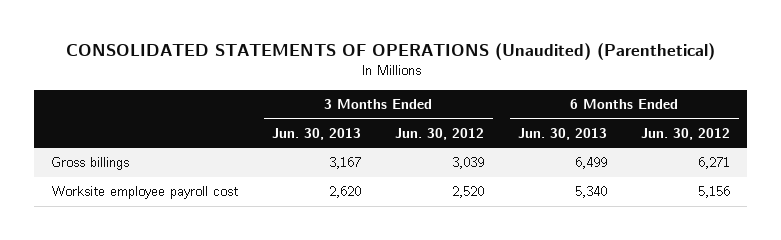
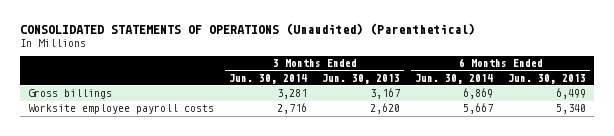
[395,127,485,140] Jun. 30, 2012 -> none
[641,127,731,140] Jun. 30, 2012 -> none
none -> [228,73,307,84] Jun. 30, 2014
none -> [415,73,494,84] Jun. 30, 2014
[51,186,239,200] Worksite employee payroll cost -> [27,104,214,115] Worksite employee payroll costs

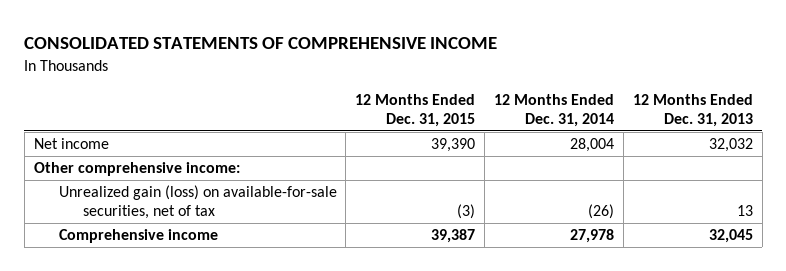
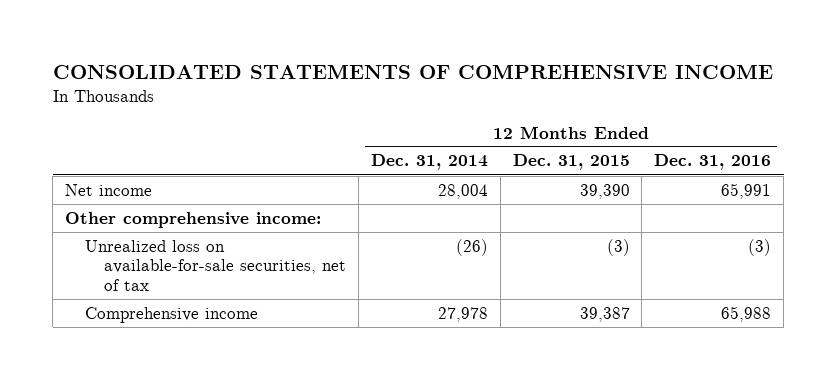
[632,93,753,128] 12 Months Ended Dec. 31, 2013 -> none
none -> [654,154,772,171] Dec. 31, 2016
[58,185,337,220] Unrealized gain (loss) on available-for-sale securities, net of tax -> [84,239,347,292] Unrealized loss on available-for-sale securities, net of tax

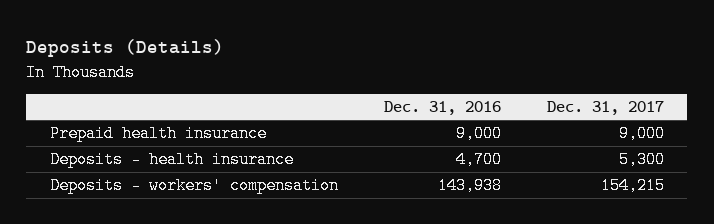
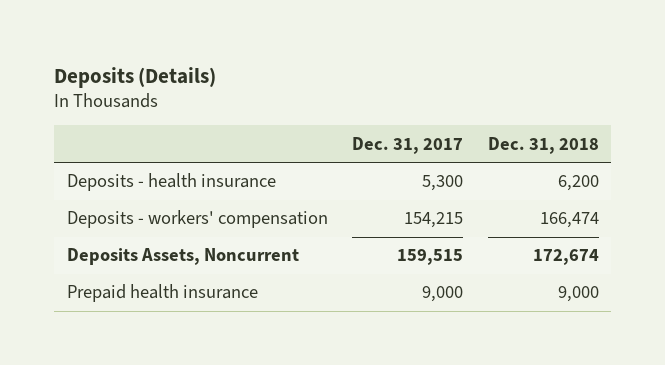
[383,100,501,115] Dec. 31, 2016 -> none
none -> [487,136,599,154] Dec. 31, 2018
none -> [66,248,299,266] Deposits Assets, Noncurrent
[49,125,267,143] Prepaid health insurance -> [66,284,258,303] Prepaid health insurance

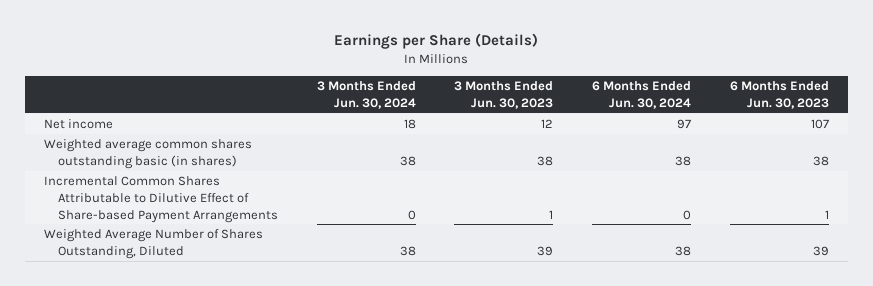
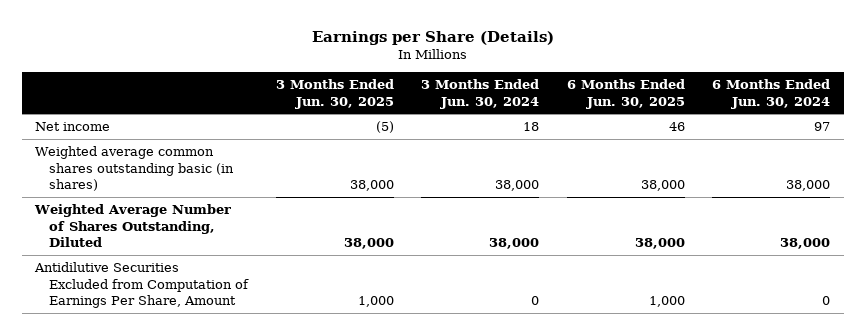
[454,81,554,109] 3 Months Ended Jun. 30, 2023 -> none
[729,81,829,109] 6 Months Ended Jun. 30, 2023 -> none
none -> [275,79,394,109] 3 Months Ended Jun. 30, 2025
none -> [566,79,685,109] 6 Months Ended Jun. 30, 2025
[44,176,278,223] Incremental Common Shares Attributable to Dilutive Effect of Share-based Payment Arrangements -> none
[399,155,416,166] 38 -> [495,180,540,192] 38,000
[675,155,692,166] 38 -> [786,180,831,192] 38,000
[399,245,416,256] 38 -> [489,238,540,250] 38,000
[675,245,692,256] 38 -> [780,238,831,250] 38,000
none -> [34,262,250,309] Antidilutive Securities Excluded from Computation of Earnings Per Share, Amount

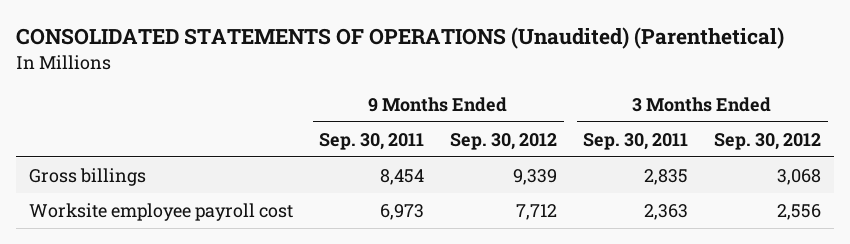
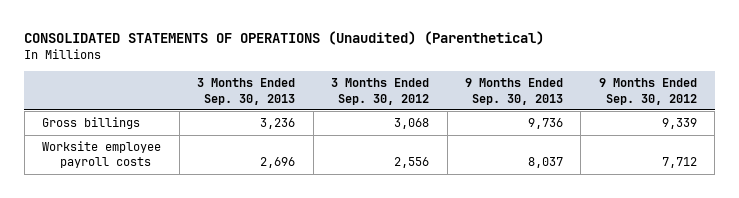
[319,132,425,150] Sep. 30, 2011 -> none
[583,132,689,150] Sep. 30, 2011 -> none
none -> [197,78,296,105] 3 Months Ended Sep. 30, 2013
none -> [464,78,563,105] 9 Months Ended Sep. 30, 2013
[29,202,294,221] Worksite employee payroll cost -> [42,141,162,169] Worksite employee payroll costs

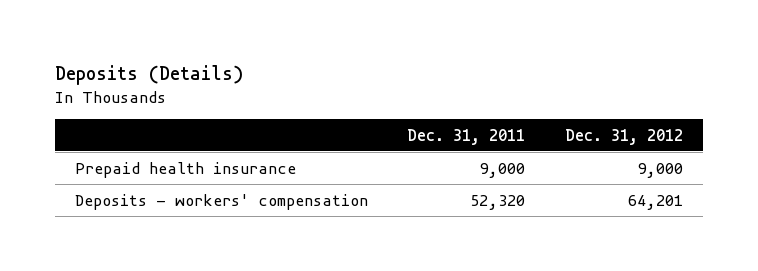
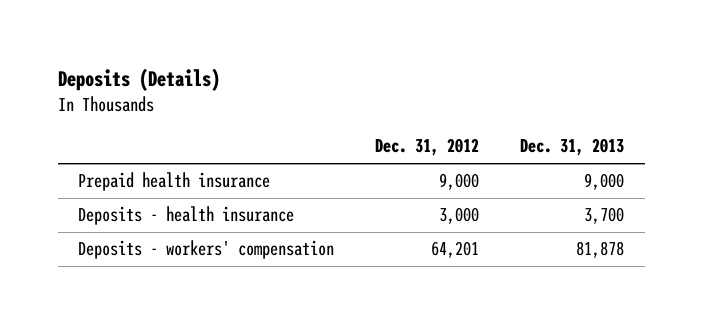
[407,128,526,145] Dec. 31, 2011 -> none
none -> [520,138,625,157] Dec. 31, 2013
none -> [78,206,295,226] Deposits - health insurance

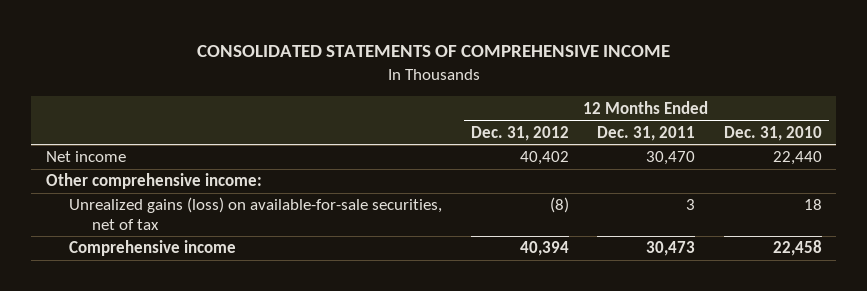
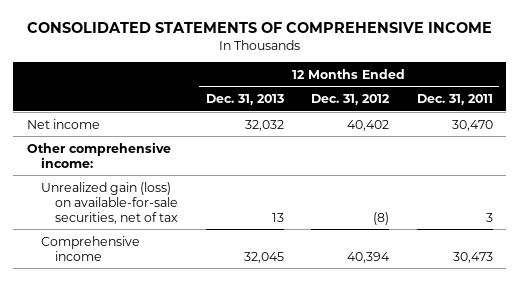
[723,125,822,141] Dec. 31, 2010 -> none
none -> [205,94,284,106] Dec. 31, 2013
[69,197,443,230] Unrealized gains (loss) on available-for-sale securities, net of tax -> [41,181,179,224] Unrealized gain (loss) on available-for-sale securities, net of tax

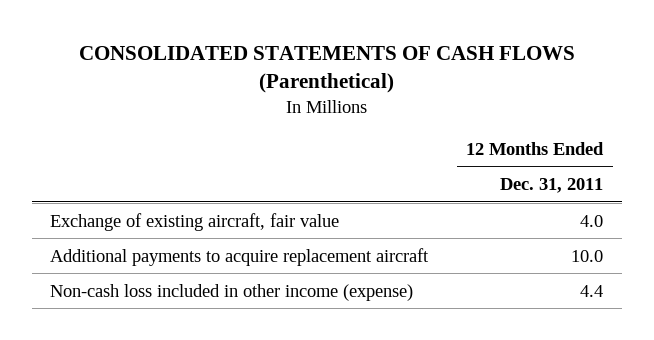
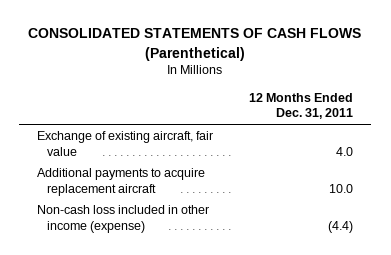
[580,284,604,297] 4.4 -> [328,220,354,233] (4.4)

